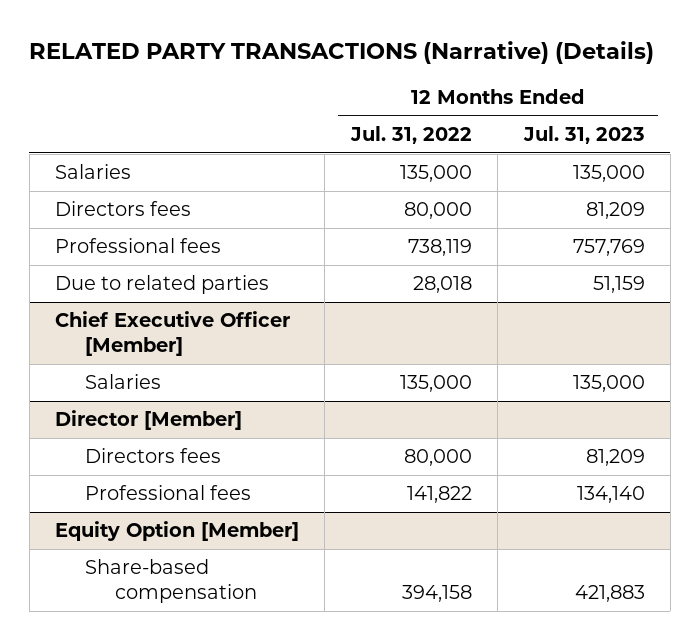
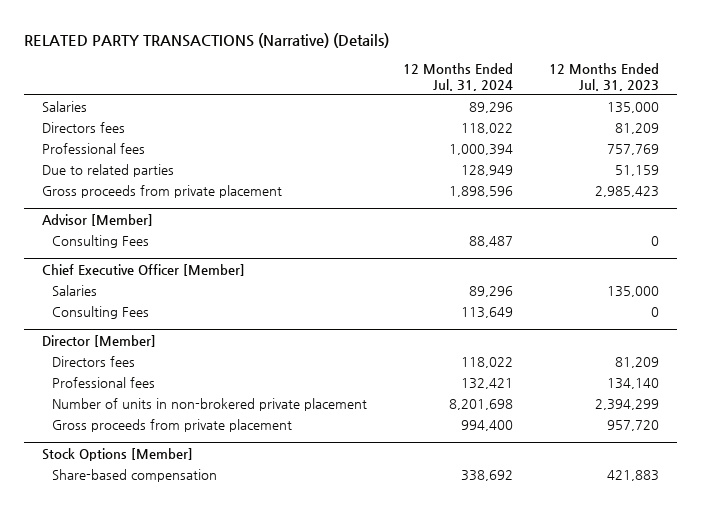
[349,125,472,144] Jul. 31, 2022 -> none
none -> [403,62,514,91] 12 Months Ended Jul. 31, 2024
none -> [42,185,283,199] Gross proceeds from private placement
none -> [42,214,154,227] Advisor [Member]
none -> [52,235,150,249] Consulting Fees
none -> [52,306,150,320] Consulting Fees
none -> [52,398,368,412] Number of units in non-brokered private placement
none -> [52,419,293,433] Gross proceeds from private placement
[55,521,300,542] Equity Option [Member] -> [42,448,194,462] Stock Options [Member]

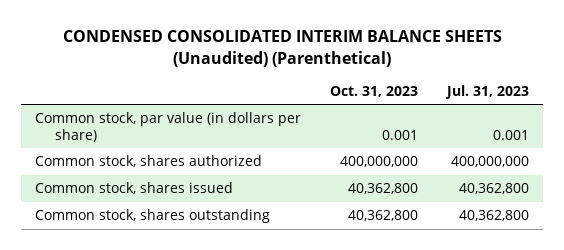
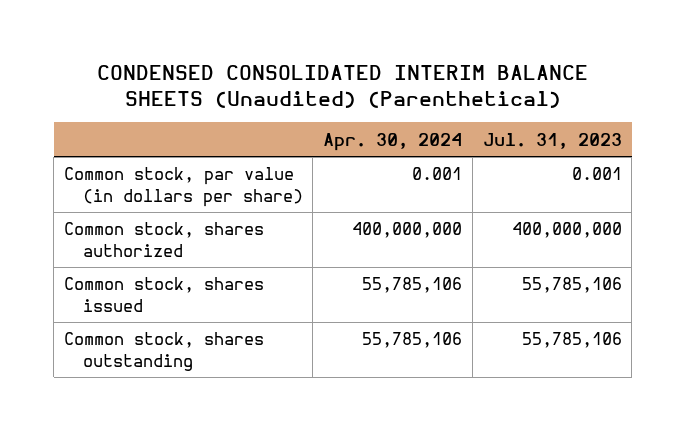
[329,85,418,97] Oct. 31, 2023 -> none
none -> [323,132,463,151] Apr. 30, 2024
[458,183,529,195] 40,362,800 -> [521,277,622,294] 55,785,106
[458,210,529,222] 40,362,800 -> [521,332,622,349] 55,785,106

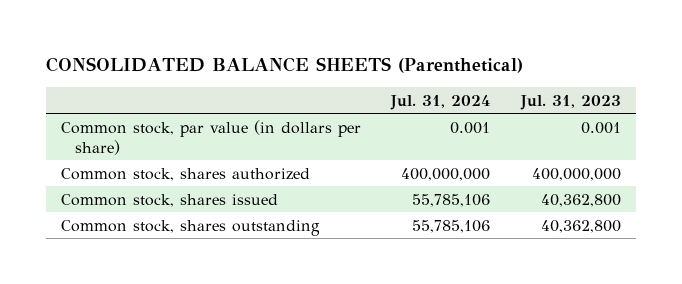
[96,64,588,108] CONDENSED CONSOLIDATED INTERIM BALANCE SHEETS (Unaudited) (Parenthetical) -> [46,57,524,74] CONSOLIDATED BALANCE SHEETS (Parenthetical)
[323,132,463,151] Apr. 30, 2024 -> none
none -> [390,94,491,110] Jul. 31, 2024
[521,277,622,294] 55,785,106 -> [540,193,621,207] 40,362,800
[521,332,622,349] 55,785,106 -> [540,219,621,233] 40,362,800

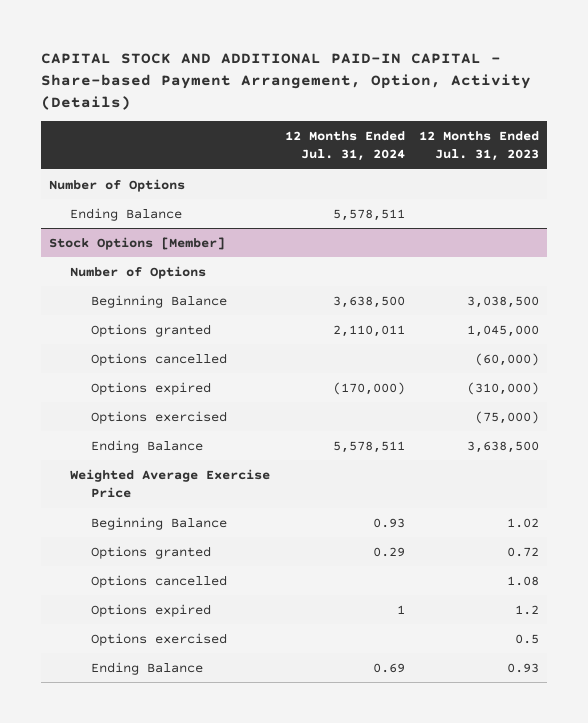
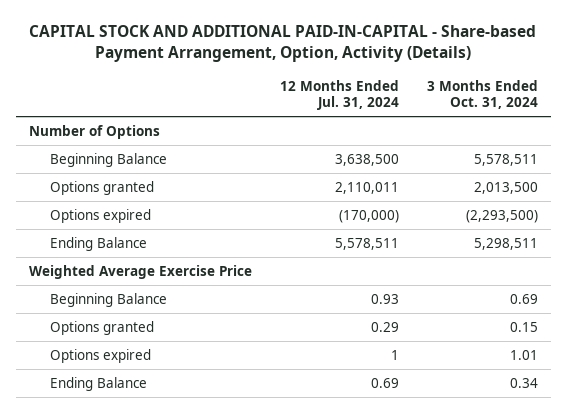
[41,53,532,111] CAPITAL STOCK AND ADDITIONAL PAID-IN CAPITAL - Share-based Payment Arrangement, Option, Activity (Details) -> [29,24,537,63] CAPITAL STOCK AND ADDITIONAL PAID-IN-CAPITAL - Share-based Payment Arrangement, Option, Activity (Details)
[419,130,540,162] 12 Months Ended Jul. 31, 2023 -> none
none -> [426,79,538,110] 3 Months Ended Oct. 31, 2024
[69,207,182,221] Ending Balance -> none
[48,236,225,250] Stock Options [Member] -> none
[69,265,206,279] Number of Options -> none
[90,352,227,366] Options cancelled -> none
[90,410,227,424] Options exercised -> none
[90,574,227,588] Options cancelled -> none
[90,632,227,646] Options exercised -> none

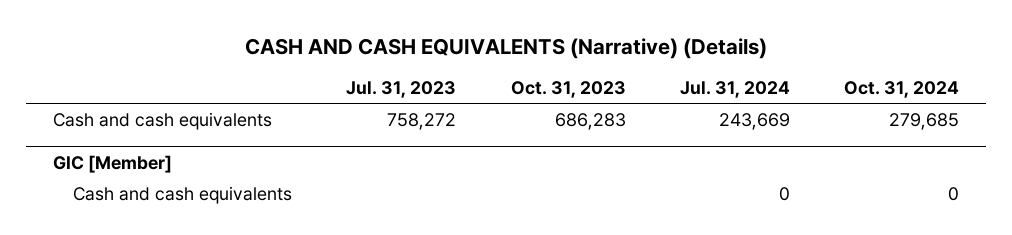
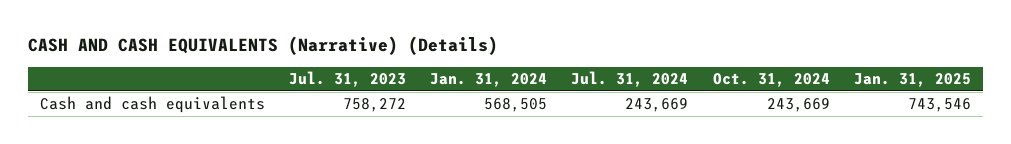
[510,81,626,99] Oct. 31, 2023 -> none
none -> [430,73,548,88] Jan. 31, 2024
none -> [853,73,971,88] Jan. 31, 2025
[52,154,172,173] GIC [Member] -> none
[73,185,293,204] Cash and cash equivalents -> none
[888,112,959,130] 279,685 -> [766,98,830,113] 243,669

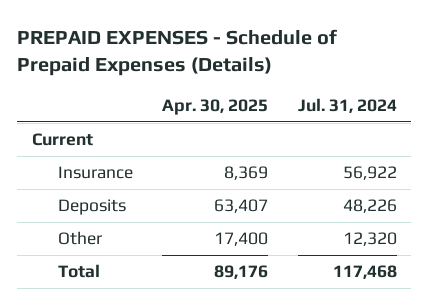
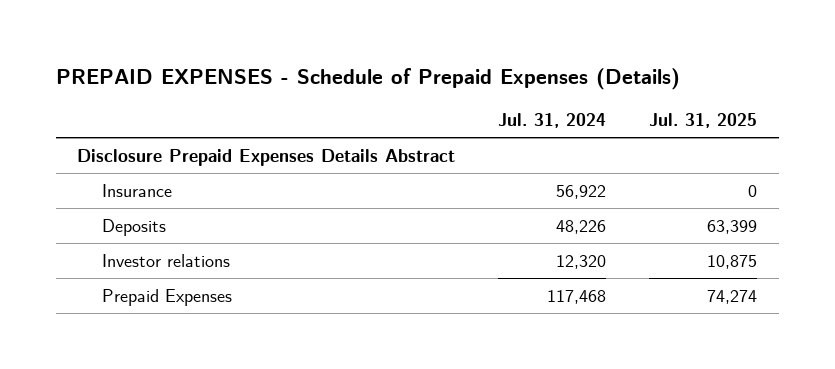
[162,99,269,116] Apr. 30, 2025 -> none
none -> [649,113,758,129] Jul. 31, 2025
[31,133,93,147] Current -> none
none -> [77,148,456,166] Disclosure Prepaid Expenses Details Abstract
[57,231,102,246] Other -> [102,253,231,267] Investor relations
[57,264,100,279] Total -> [102,288,233,306] Prepaid Expenses

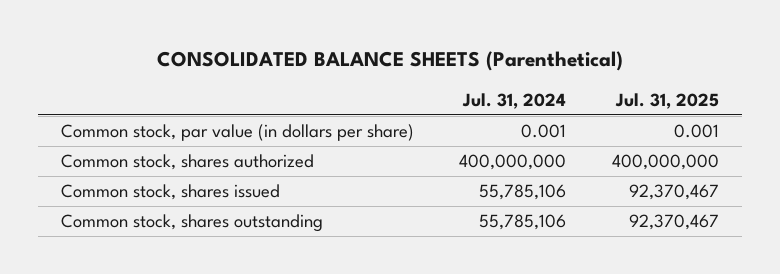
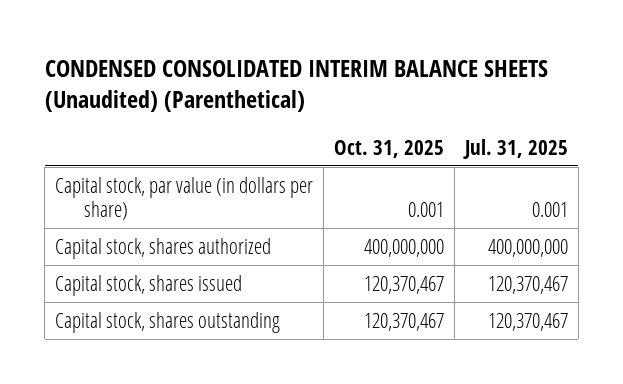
[156,51,623,72] CONSOLIDATED BALANCE SHEETS (Parenthetical) -> [44,59,548,113] CONDENSED CONSOLIDATED INTERIM BALANCE SHEETS (Unaudited) (Parenthetical)
[462,92,567,109] Jul. 31, 2024 -> none
none -> [333,139,444,158] Oct. 31, 2025
[60,124,414,142] Common stock, par value (in dollars per share) -> [55,176,314,220] Capital stock, par value (in dollars per share)
[60,154,314,171] Common stock, shares authorized -> [55,237,272,259] Capital stock, shares authorized
[60,184,280,201] Common stock, shares issued -> [55,274,243,296] Capital stock, shares issued
[628,184,719,201] 92,370,467 -> [487,275,568,294] 120,370,467
[60,214,323,233] Common stock, shares outstanding -> [55,311,281,333] Capital stock, shares outstanding
[628,214,719,231] 92,370,467 -> [487,312,568,331] 120,370,467

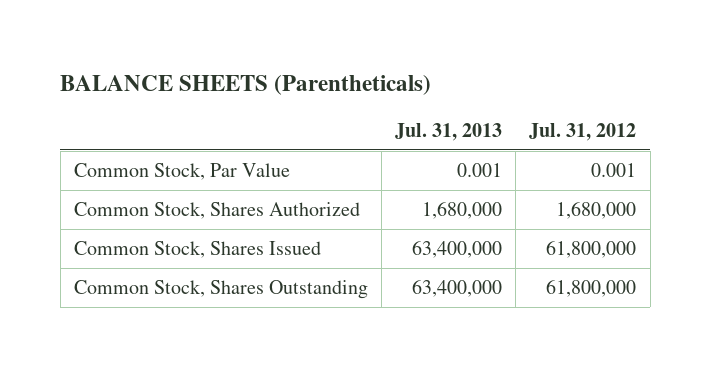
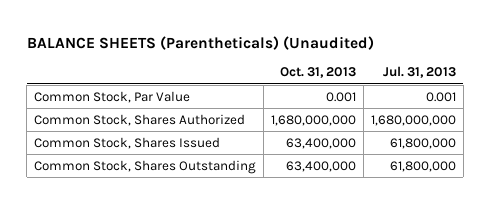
[60,74,432,95] BALANCE SHEETS (Parentheticals) -> [26,35,374,50] BALANCE SHEETS (Parentheticals) (Unaudited)
[529,122,637,141] Jul. 31, 2012 -> none
none -> [280,67,357,79] Oct. 31, 2013
[422,201,503,220] 1,680,000 -> [370,114,456,126] 1,680,000,000
[412,240,503,259] 63,400,000 -> [389,137,456,149] 61,800,000
[412,279,503,298] 63,400,000 -> [389,160,456,172] 61,800,000

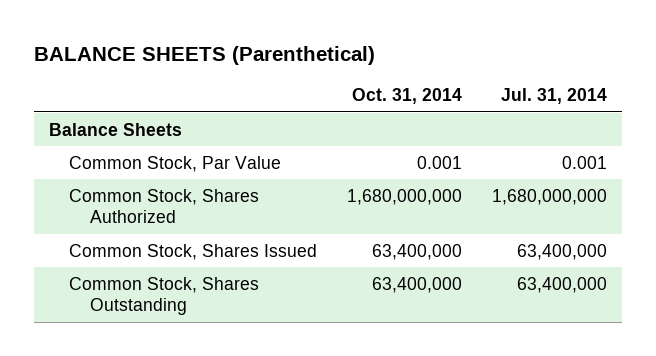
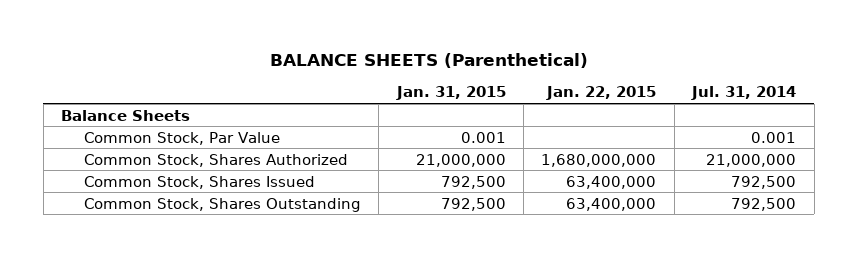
[352,88,463,105] Oct. 31, 2014 -> none
none -> [395,86,506,101] Jan. 31, 2015
none -> [546,86,657,101] Jan. 22, 2015
[492,188,608,205] 1,680,000,000 -> [706,153,797,167] 21,000,000
[517,243,608,260] 63,400,000 -> [731,175,797,189] 792,500
[517,276,608,293] 63,400,000 -> [731,197,797,211] 792,500

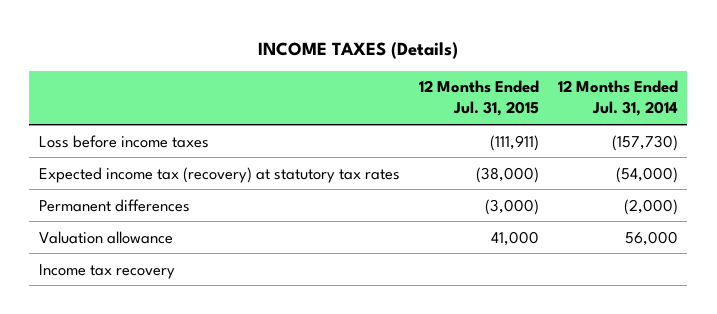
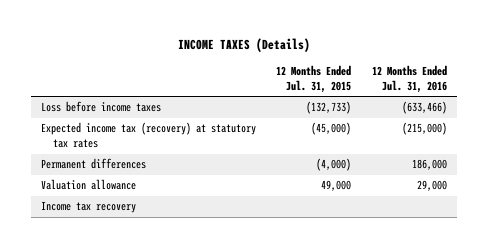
[557,80,678,117] 12 Months Ended Jul. 31, 2014 -> none
none -> [371,64,447,93] 12 Months Ended Jul. 31, 2016
[489,134,539,151] (111,911) -> [306,101,352,115] (132,733)
[475,166,539,183] (38,000) -> [311,122,352,136] (45,000)
[484,198,539,215] (3,000) -> [316,158,352,172] (4,000)
[490,230,539,246] 41,000 -> [321,180,352,192] 49,000

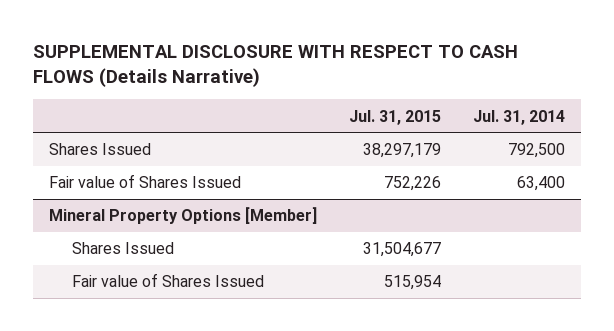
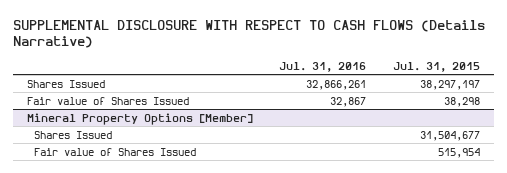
[473,109,566,125] Jul. 31, 2014 -> none
none -> [279,61,367,72] Jul. 31, 2016
[363,143,442,159] 38,297,179 -> [420,79,481,90] 38,297,197
[384,176,442,192] 752,226 -> [444,96,481,107] 38,298

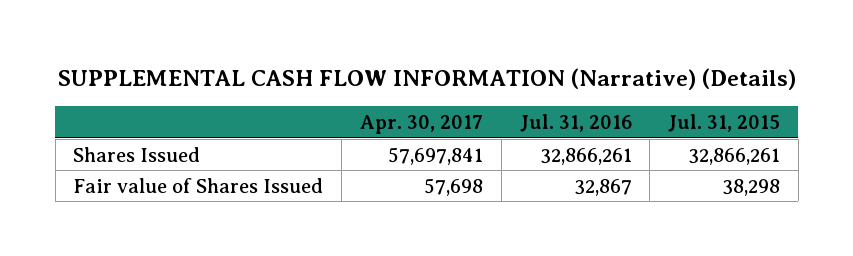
[13,19,486,49] SUPPLEMENTAL DISCLOSURE WITH RESPECT TO CASH FLOWS (Details Narrative) -> [57,68,796,91] SUPPLEMENTAL CASH FLOW INFORMATION (Narrative) (Details)
none -> [359,115,483,135] Apr. 30, 2017
[420,79,481,90] 38,297,197 -> [688,147,781,165] 32,866,261
[26,112,253,125] Mineral Property Options [Member] -> none
[34,130,113,139] Shares Issued -> none
[34,147,197,156] Fair value of Shares Issued -> none

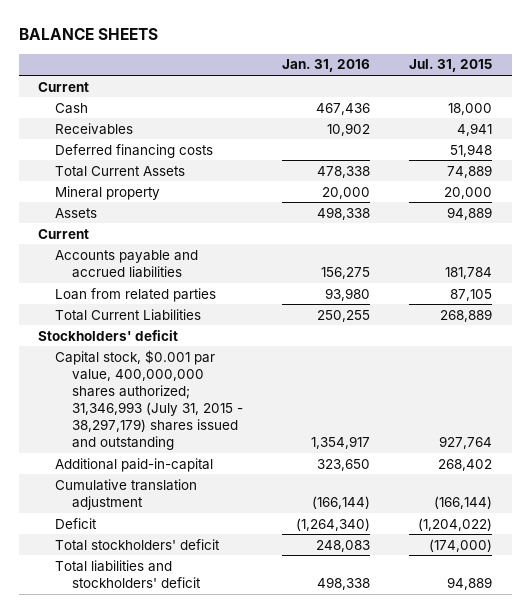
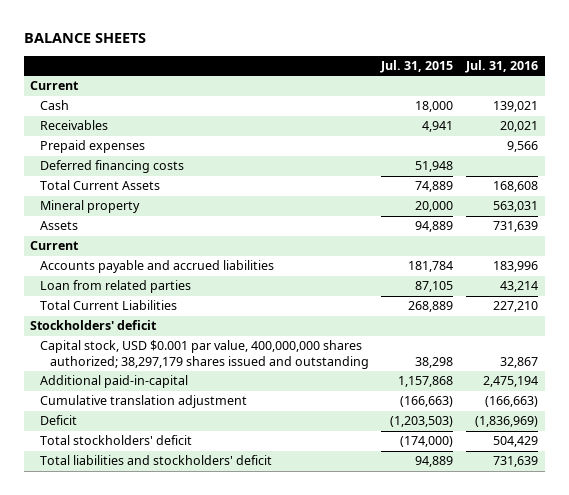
[282,59,371,73] Jan. 31, 2016 -> none
none -> [465,60,539,74] Jul. 31, 2016
none -> [40,140,146,154] Prepaid expenses
[55,349,244,451] Capital stock, $0.001 par value, 400,000,000 shares authorized; 31,346,993 (July 31, 2015 - 38,297,179) shares issued and outstanding -> [40,340,369,369] Capital stock, USD $0.001 par value, 400,000,000 shares authorized; 38,297,179 shares issued and outstanding
[439,436,493,450] 927,764 -> [415,356,454,368] 38,298
[438,458,493,471] 268,402 -> [398,376,454,388] 1,157,868
[434,495,493,509] (166,144) -> [400,396,454,408] (166,663)
[418,517,493,531] (1,204,022) -> [390,416,454,428] (1,203,503)

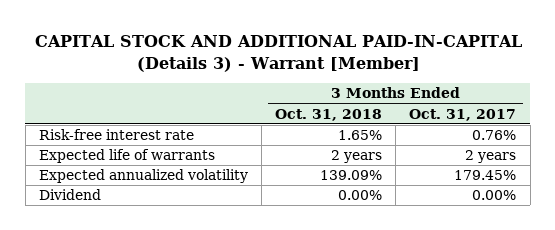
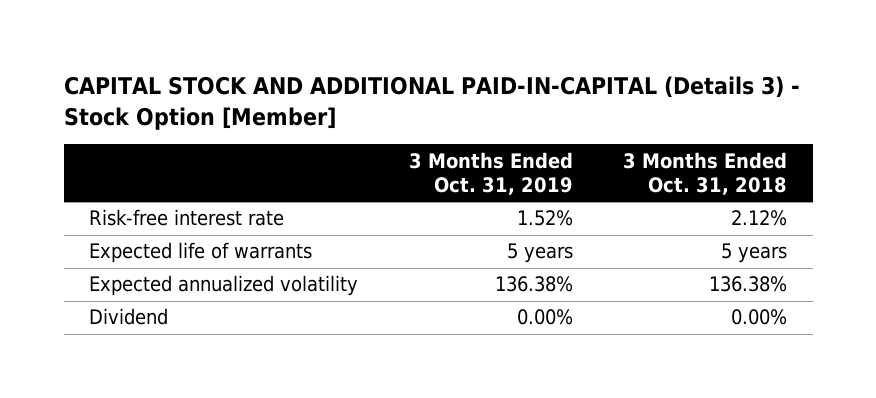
[34,35,522,72] CAPITAL STOCK AND ADDITIONAL PAID-IN-CAPITAL (Details 3) - Warrant [Member] -> [63,76,800,130] CAPITAL STOCK AND ADDITIONAL PAID-IN-CAPITAL (Details 3) - Stock Option [Member]
[409,108,517,121] Oct. 31, 2017 -> none
none -> [408,151,573,196] 3 Months Ended Oct. 31, 2019
[338,130,383,141] 1.65% -> [731,210,788,227] 2.12%
[331,150,383,164] 2 years -> [721,243,788,264] 5 years
[320,170,383,181] 139.09% -> [709,276,788,293] 136.38%

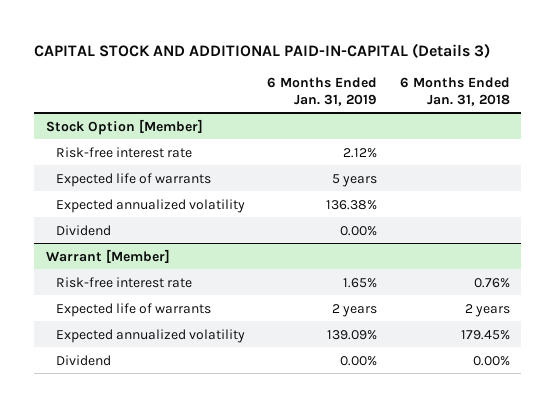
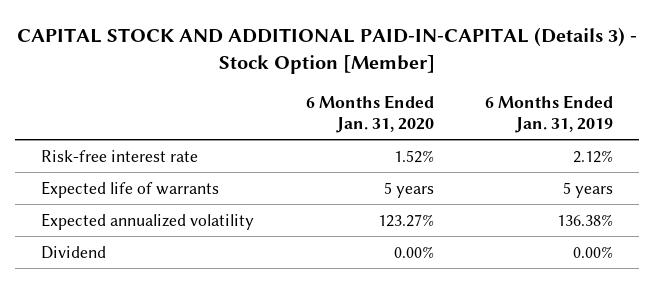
[34,42,491,58] CAPITAL STOCK AND ADDITIONAL PAID-IN-CAPITAL (Details 3) -> [17,27,638,74] CAPITAL STOCK AND ADDITIONAL PAID-IN-CAPITAL (Details 3) - Stock Option [Member]
[400,77,511,106] 6 Months Ended Jan. 31, 2018 -> none
none -> [305,94,434,133] 6 Months Ended Jan. 31, 2020
[45,118,203,135] Stock Option [Member] -> none
[45,248,170,263] Warrant [Member] -> none
[55,276,192,288] Risk-free interest rate -> none
[55,302,211,317] Expected life of warrants -> none
[55,328,245,343] Expected annualized volatility -> none
[55,354,111,366] Dividend -> none

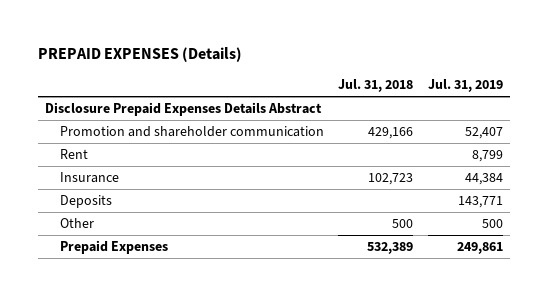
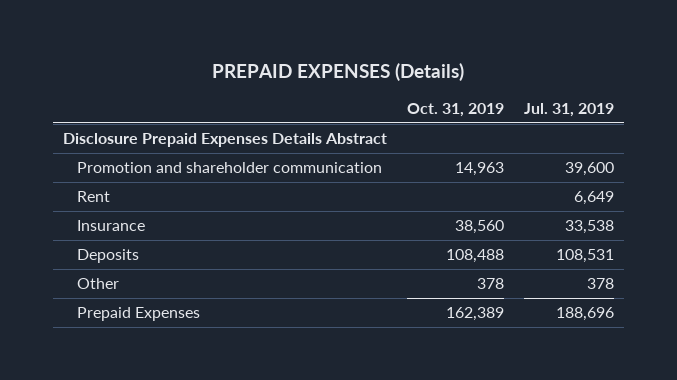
[338,79,414,93] Jul. 31, 2018 -> none
none -> [406,102,504,117] Oct. 31, 2019
[464,127,503,140] 52,407 -> [564,162,614,177] 39,600
[471,150,503,163] 8,799 -> [573,191,614,206] 6,649
[464,173,503,186] 44,384 -> [564,220,614,235] 33,538
[457,196,503,209] 143,771 -> [555,249,614,264] 108,531
[481,219,503,229] 500 -> [586,278,614,290] 378
[456,242,503,255] 249,861 -> [555,307,614,322] 188,696

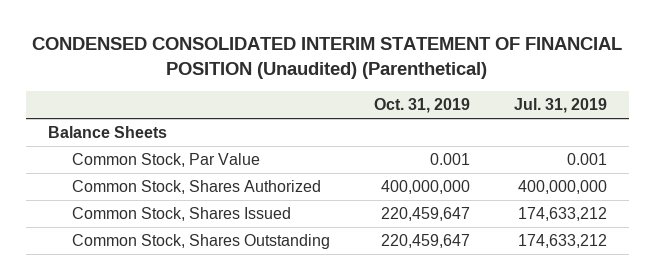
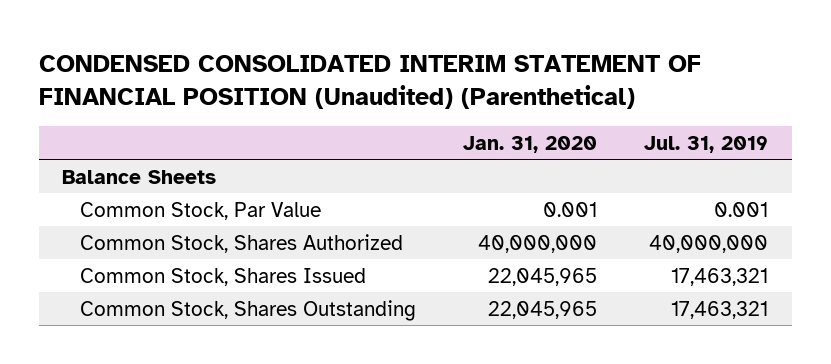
[373,98,470,114] Oct. 31, 2019 -> none
none -> [463,135,598,153] Jan. 31, 2020
[517,180,607,195] 400,000,000 -> [649,234,769,253] 40,000,000
[517,207,607,222] 174,633,212 -> [671,267,769,286] 17,463,321
[517,234,607,249] 174,633,212 -> [671,300,769,319] 17,463,321

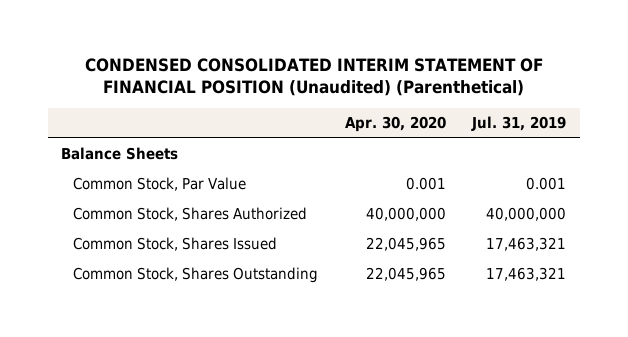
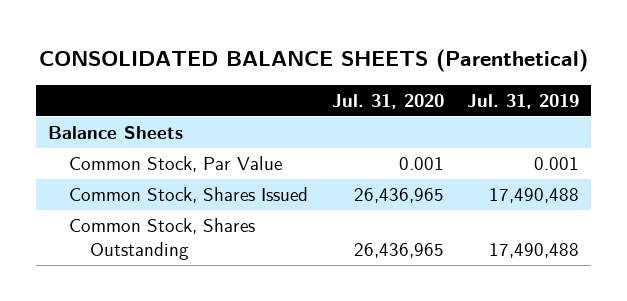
[84,57,543,97] CONDENSED CONSOLIDATED INTERIM STATEMENT OF FINANCIAL POSITION (Unaudited) (Parenthetical) -> [38,49,588,73] CONSOLIDATED BALANCE SHEETS (Parenthetical)
[344,115,446,132] Apr. 30, 2020 -> none
none -> [331,94,444,110] Jul. 31, 2020
[73,207,308,222] Common Stock, Shares Authorized -> none
[486,237,567,252] 17,463,321 -> [489,188,580,204] 17,490,488
[486,267,567,282] 17,463,321 -> [489,242,580,258] 17,490,488

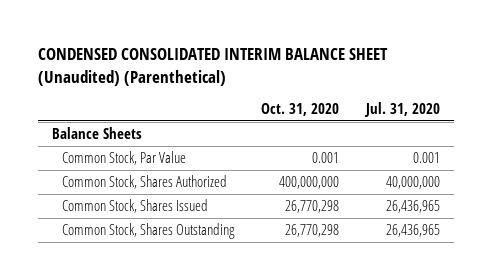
[38,49,588,73] CONSOLIDATED BALANCE SHEETS (Parenthetical) -> [37,48,388,86] CONDENSED CONSOLIDATED INTERIM BALANCE SHEET (Unaudited) (Parenthetical)
[467,94,580,110] Jul. 31, 2019 -> none
none -> [260,102,339,116] Oct. 31, 2020
none -> [61,175,227,190] Common Stock, Shares Authorized

